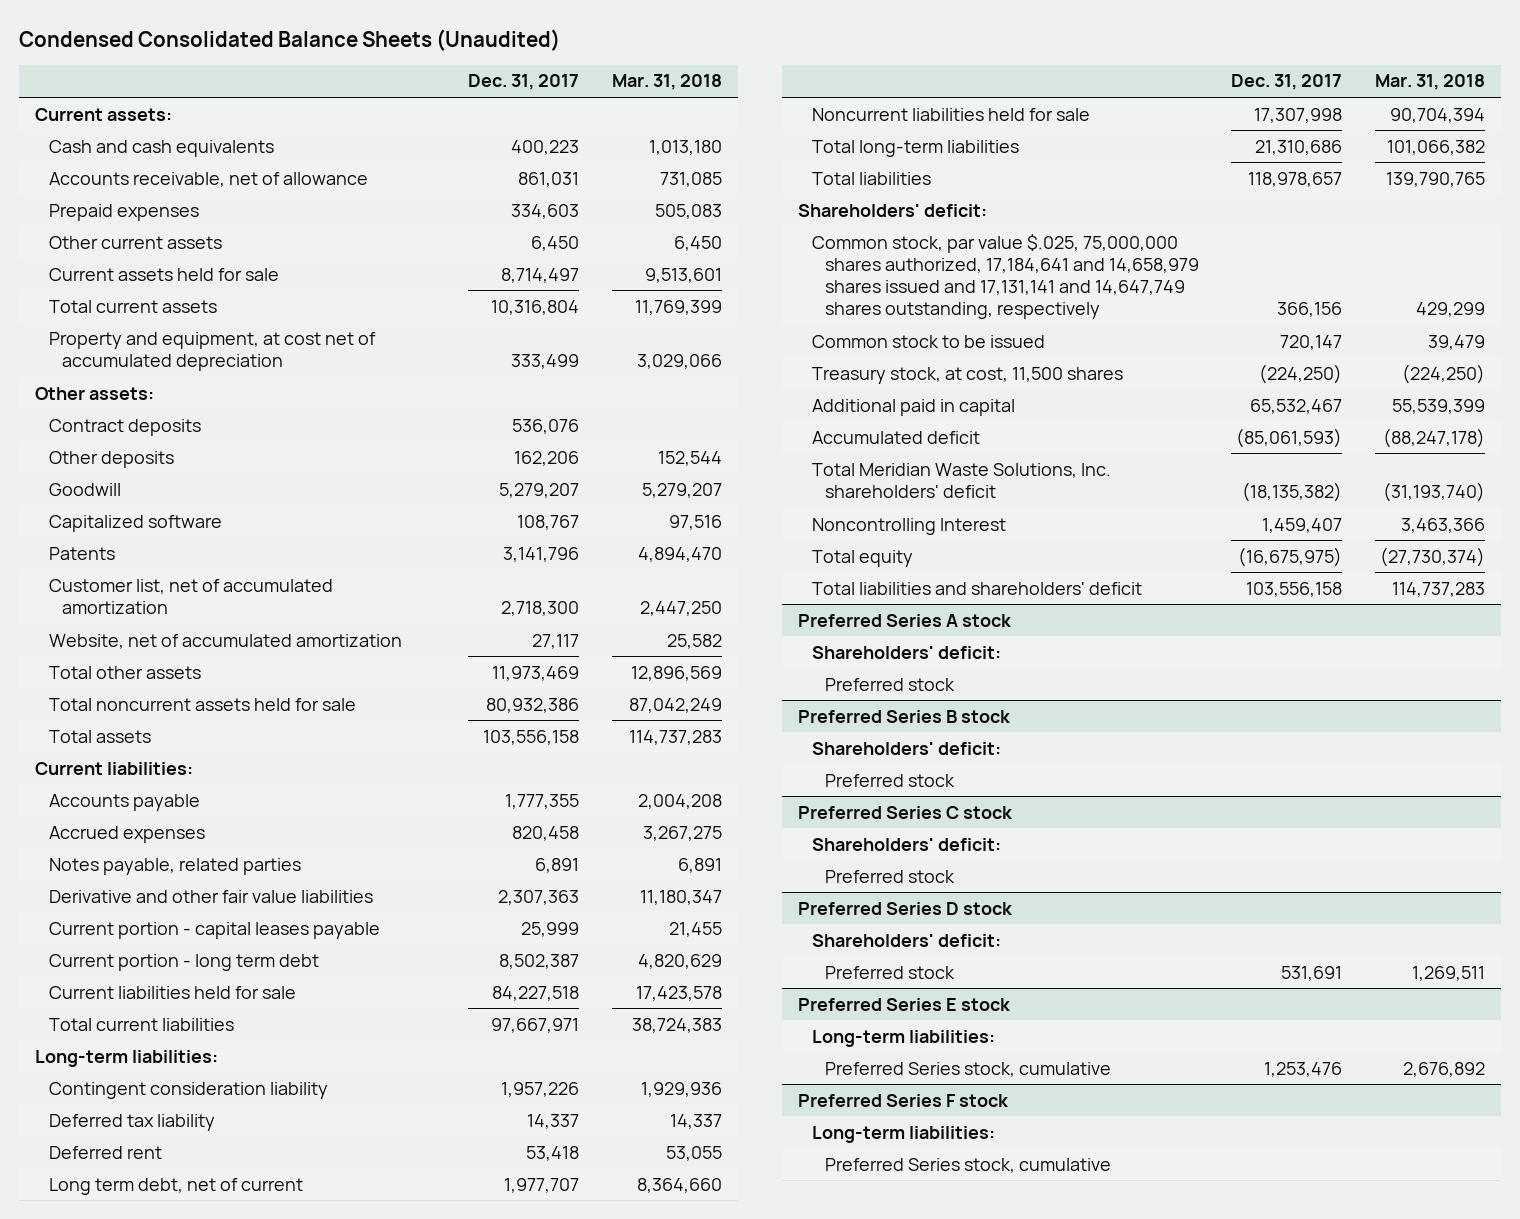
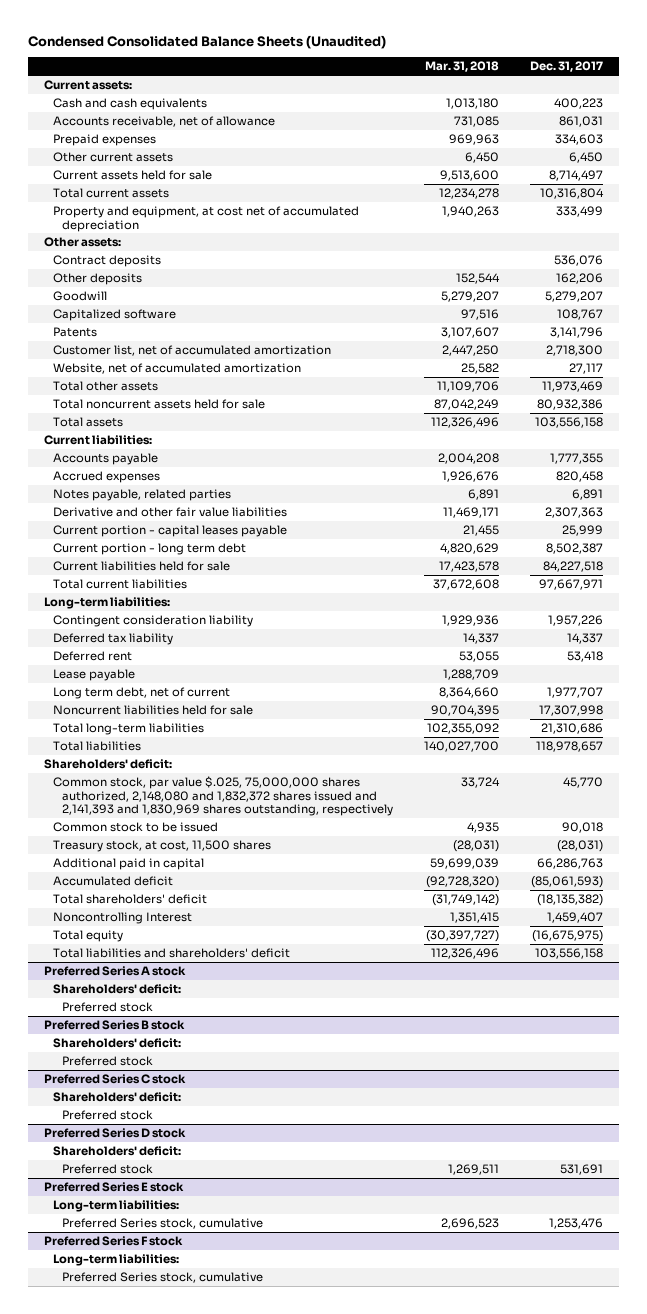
[654,203,722,219] 505,083 -> [448,133,499,145] 969,963
[644,267,722,283] 9,513,601 -> [439,169,499,181] 9,513,600
[634,299,722,315] 11,769,399 -> [438,187,499,199] 12,234,278
[636,353,722,369] 3,029,066 -> [441,205,499,217] 1,940,263
[637,546,722,562] 4,894,470 -> [440,326,499,338] 3,107,607
[630,665,722,681] 12,896,569 -> [436,380,499,392] 11,109,706
[628,729,722,745] 114,737,283 -> [430,416,499,428] 112,326,496
[642,825,722,841] 3,267,275 -> [441,470,499,482] 1,926,676
[639,889,722,905] 11,180,347 -> [442,506,499,518] 11,469,171
[631,1017,722,1033] 38,724,383 -> [432,578,499,590] 37,672,608
none -> [52,668,135,681] Lease payable
[1389,107,1485,123] 90,704,394 -> [430,704,499,716] 90,704,395
[1386,139,1485,155] 101,066,382 -> [426,722,499,734] 102,355,092
[1385,171,1485,187] 139,790,765 -> [423,740,499,752] 140,027,700
[811,233,1199,320] Common stock, par value $.025, 75,000,000 shares authorized, 17,184,641 and 14,658,979 shares issued and 17,131,141 and 14,647,749 shares outstanding, respectively -> [52,775,393,817] Common stock, par value $.025, 75,000,000 shares authorized, 2,148,080 and 1,832,372 shares issued and 2,141,393 and 1,830,969 shares outstanding, respectively
[1277,302,1343,318] 366,156 -> [563,776,604,788] 45,770
[1415,302,1485,318] 429,299 -> [460,776,500,788] 33,724
[1280,334,1343,350] 720,147 -> [562,821,604,833] 90,018
[1427,334,1485,350] 39,479 -> [466,821,499,833] 4,935
[1259,363,1343,384] (224,250) -> [557,839,604,852] (28,031)
[1401,363,1485,384] (224,250) -> [452,839,499,852] (28,031)
[1250,398,1343,414] 65,532,467 -> [537,857,604,869] 66,286,763
[1391,398,1485,414] 55,539,399 -> [429,857,499,869] 59,699,039
[1382,427,1485,448] (88,247,178) -> [425,875,499,888] (92,728,320)
[811,462,1111,498] Total Meridian Waste Solutions, Inc. shareholders' deficit -> [52,893,207,904] Total shareholders' deficit
[1382,481,1485,502] (31,193,740) -> [431,893,499,906] (31,749,142)
[1400,517,1485,533] 3,463,366 -> [449,911,499,923] 1,351,415
[1379,546,1485,567] (27,730,374) -> [425,929,499,942] (30,397,727)
[1391,581,1485,597] 114,737,283 -> [430,947,499,959] 112,326,496
[1402,1061,1485,1077] 2,676,892 -> [440,1217,499,1229] 2,696,523

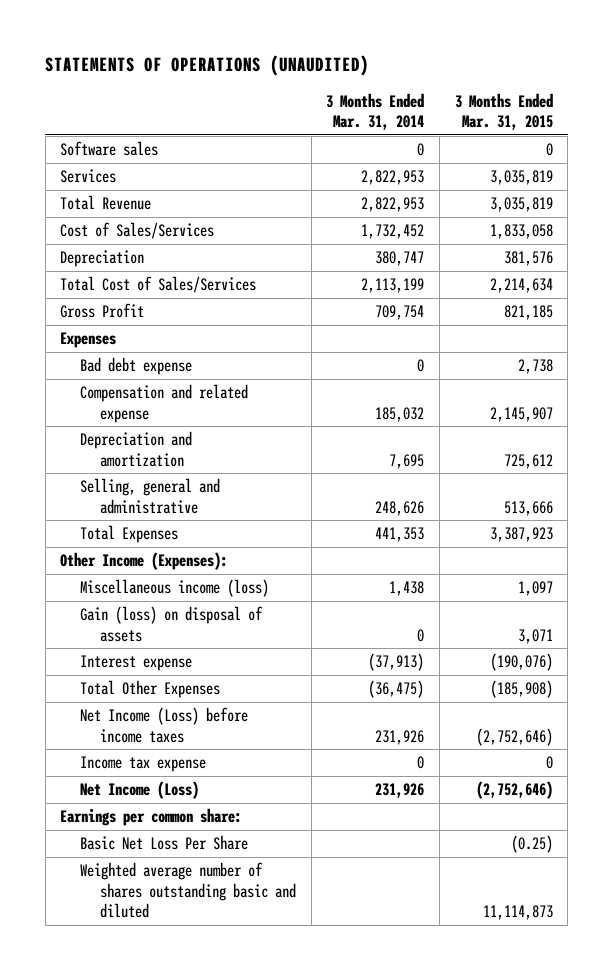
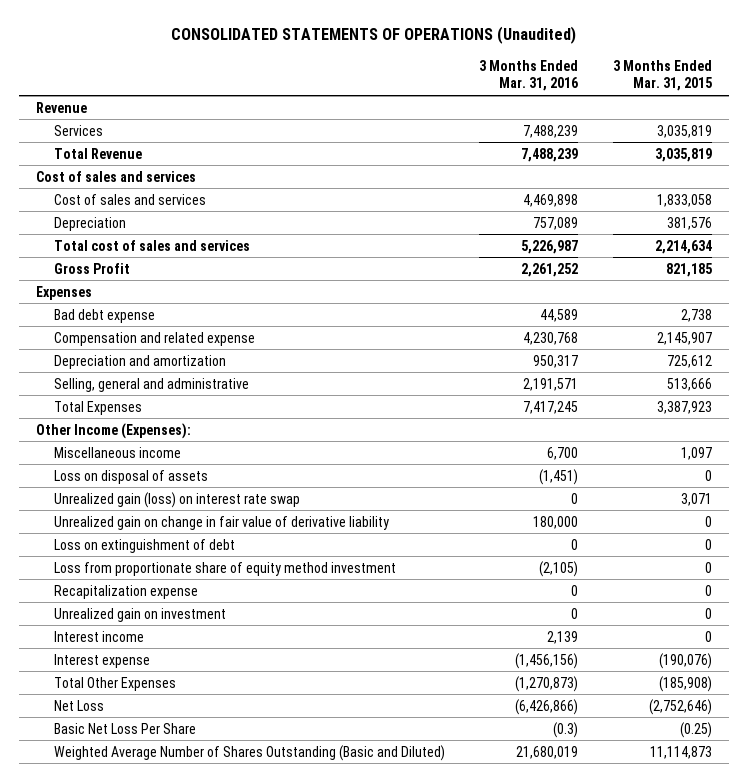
[45,54,370,76] STATEMENTS OF OPERATIONS (UNAUDITED) -> [170,26,576,45] CONSOLIDATED STATEMENTS OF OPERATIONS (Unaudited)
[326,92,425,131] 3 Months Ended Mar. 31, 2014 -> none
none -> [479,60,579,92] 3 Months Ended Mar. 31, 2016
[60,141,159,157] Software sales -> none
none -> [35,101,87,113] Revenue
none -> [35,170,196,182] Cost of sales and services
[60,222,215,240] Cost of Sales/Services -> [53,193,206,205] Cost of sales and services
[60,276,257,294] Total Cost of Sales/Services -> [53,239,250,251] Total cost of sales and services
[80,579,270,598] Miscellaneous income (loss) -> [53,446,181,458] Miscellaneous income
[80,606,264,642] Gain (loss) on disposal of assets -> [53,469,208,484] Loss on disposal of assets
[517,628,553,644] 3,071 -> [704,469,712,481] 0
none -> [53,491,300,508] Unrealized gain (loss) on interest rate swap
none -> [53,515,389,530] Unrealized gain on change in fair value of derivative liability
none -> [53,538,235,553] Loss on extinguishment of debt
none -> [53,561,396,576] Loss from proportionate share of equity method investment
none -> [53,584,198,599] Recapitalization expense
none -> [53,607,226,622] Unrealized gain on investment
none -> [53,630,144,642] Interest income
[80,707,249,743] Net Income (Loss) before income taxes -> none
[80,756,207,773] Income tax expense -> none
[60,808,243,827] Earnings per common share: -> none
[80,781,200,800] Net Income (Loss) -> [53,699,104,711] Net Loss
[80,862,296,919] Weighted average number of shares outstanding basic and diluted -> [53,744,445,761] Weighted Average Number of Shares Outstanding (Basic and Diluted)

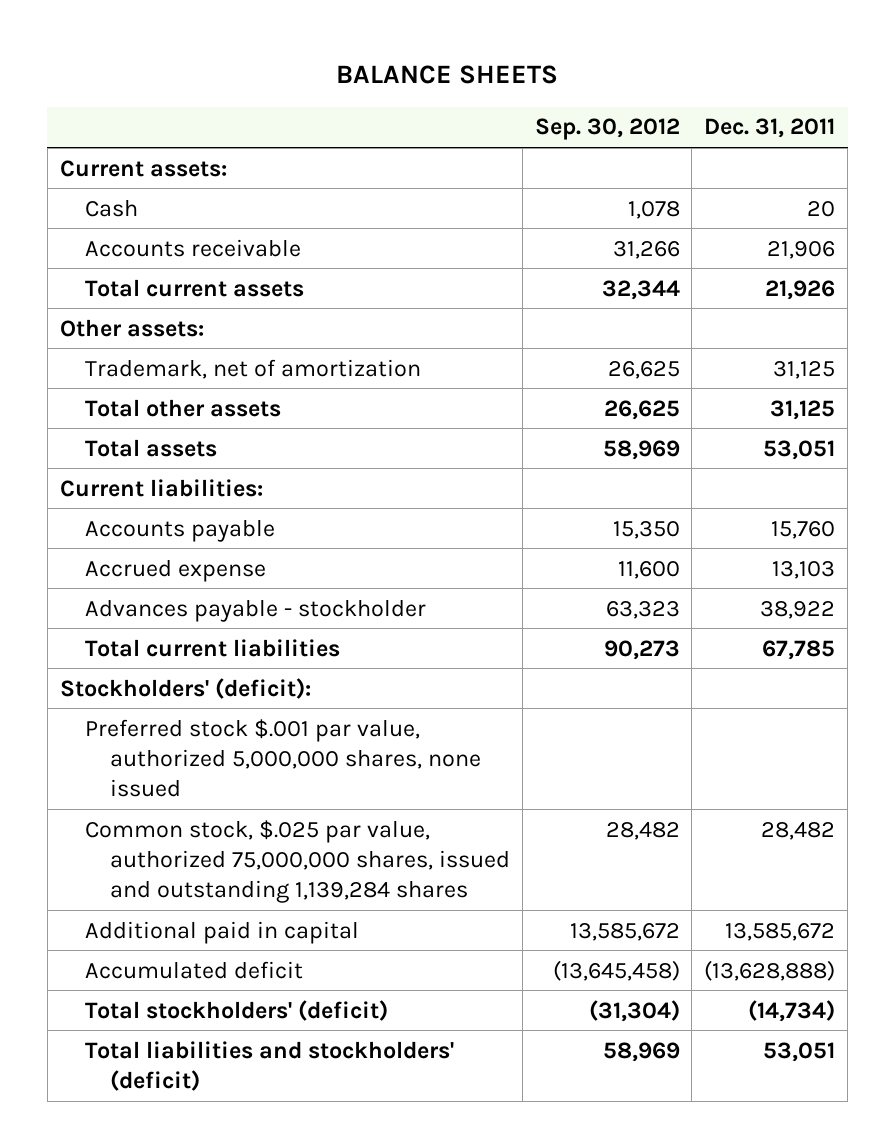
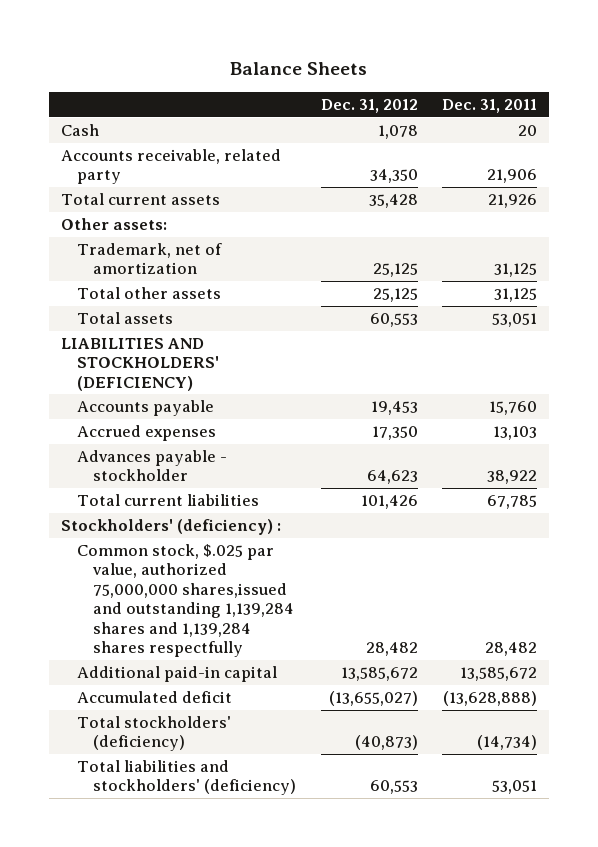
[336,65,559,85] BALANCE SHEETS -> [230,62,368,76] Balance Sheets
[534,118,680,141] Sep. 30, 2012 -> none
none -> [320,99,418,114] Dec. 31, 2012
[59,159,227,177] Current assets: -> none
[84,238,301,257] Accounts receivable -> [61,149,282,185] Accounts receivable, related party
[59,478,263,497] Current liabilities: -> none
none -> [61,338,220,391] LIABILITIES AND STOCKHOLDERS' (DEFICIENCY)
[84,558,266,582] Accrued expense -> [77,425,217,442] Accrued expenses
[59,677,311,699] Stockholders' (deficit): -> none
[84,718,481,797] Preferred stock $.001 par value, authorized 5,000,000 shares, none issued -> none
none -> [61,519,282,536] Stockholders' (deficiency) :
[84,819,510,903] Common stock, $.025 par value, authorized 75,000,000 shares, issued and outstanding 1,139,284 shares -> [77,544,295,658] Common stock, $.025 par value, authorized 75,000,000 shares,issued and outstanding 1,139,284 shares and 1,139,284 shares respectfully
[84,920,359,944] Additional paid in capital -> [77,666,278,683] Additional paid-in capital
[84,999,388,1021] Total stockholders' (deficit) -> [77,716,232,752] Total stockholders' (deficiency)
[84,1040,454,1091] Total liabilities and stockholders' (deficit) -> [77,760,297,796] Total liabilities and stockholders' (deficiency)

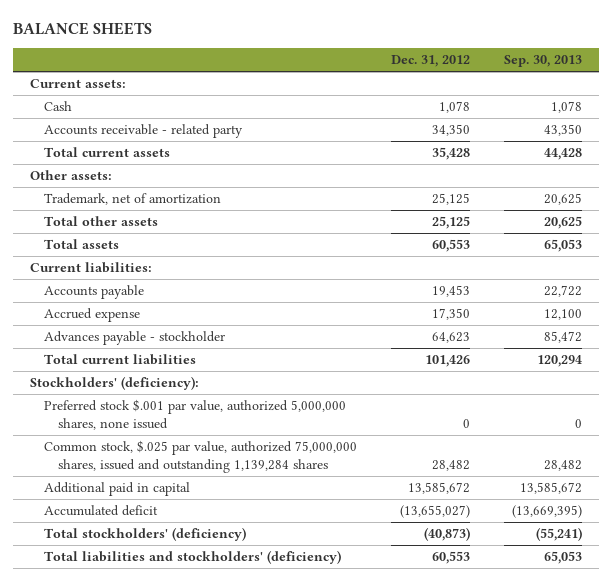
[230,62,368,76] Balance Sheets -> [12,22,152,36] BALANCE SHEETS
[441,99,537,114] Dec. 31, 2011 -> none
none -> [504,55,583,68] Sep. 30, 2013
none -> [29,78,126,88] Current assets:
[61,149,282,185] Accounts receivable, related party -> [44,123,244,138] Accounts receivable - related party
[61,338,220,391] LIABILITIES AND STOCKHOLDERS' (DEFICIENCY) -> none
none -> [29,261,152,273] Current liabilities:
[77,425,217,442] Accrued expenses -> [44,307,141,322] Accrued expense
[61,519,282,536] Stockholders' (deficiency) : -> [29,375,199,390] Stockholders' (deficiency):
none -> [44,398,347,430] Preferred stock $.001 par value, authorized 5,000,000 shares, none issued
[77,544,295,658] Common stock, $.025 par value, authorized 75,000,000 shares,issued and outstanding 1,139,284 shares and 1,139,284 shares respectfully -> [44,439,358,473] Common stock, $.025 par value, authorized 75,000,000 shares, issued and outstanding 1,139,284 shares
[77,666,278,683] Additional paid-in capital -> [44,481,191,496] Additional paid in capital

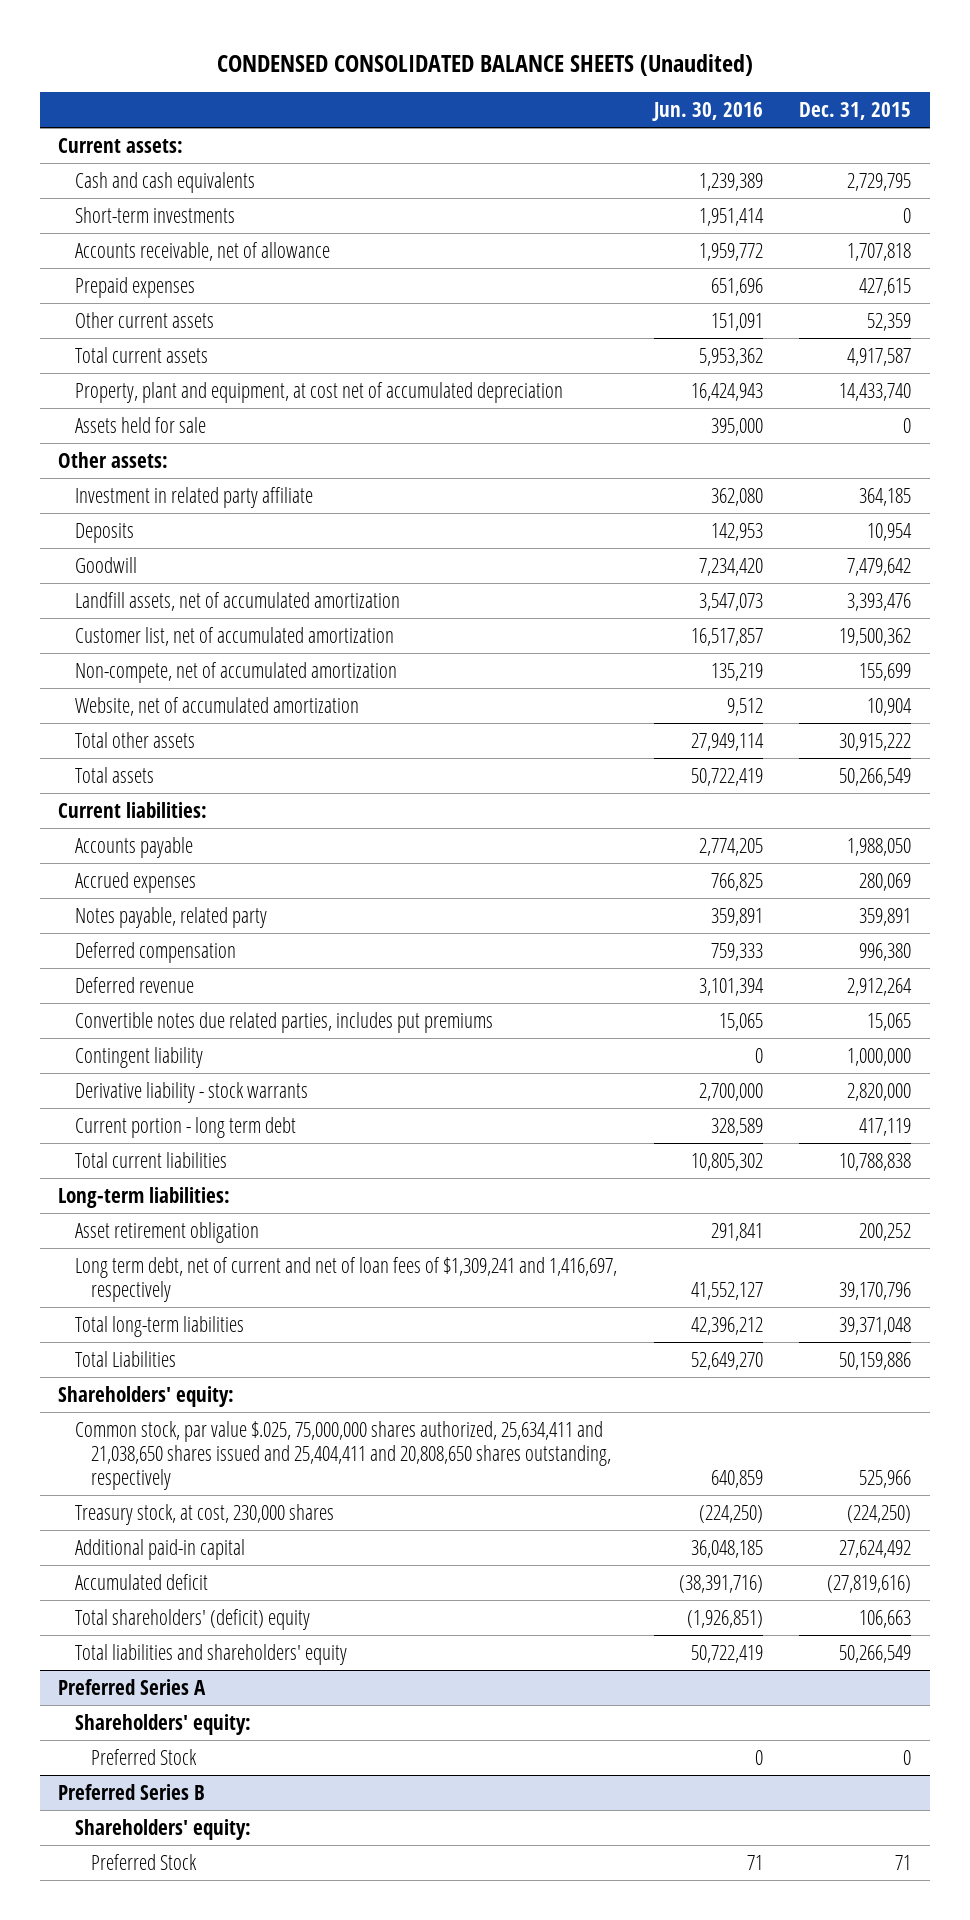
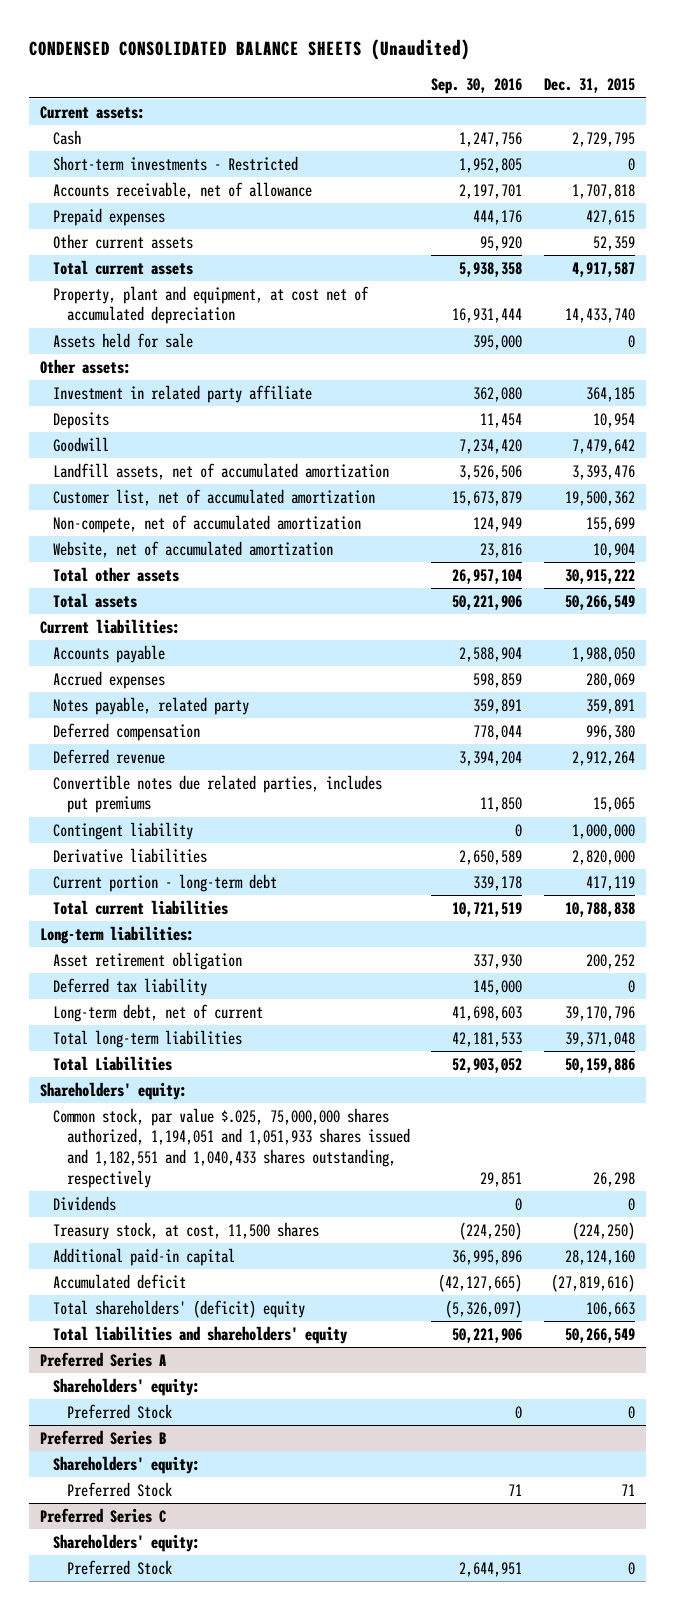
[651,102,763,122] Jun. 30, 2016 -> none
none -> [431,78,523,95] Sep. 30, 2016
[74,171,255,193] Cash and cash equivalents -> [53,129,82,145] Cash
[74,206,235,223] Short-term investments -> [53,155,299,171] Short-term investments - Restricted
[74,1081,308,1103] Derivative liability - stock warrants -> [53,847,208,863] Derivative liabilities
[74,1116,296,1138] Current portion - long term debt -> [53,873,278,892] Current portion - long-term debt
none -> [53,977,208,996] Deferred tax liability
[74,1256,617,1302] Long term debt, net of current and net of loan fees of $1,309,241 and 1,416,697, respectively -> [53,1003,264,1022] Long-term debt, net of current
[74,1420,612,1490] Common stock, par value $.025, 75,000,000 shares authorized, 25,634,411 and 21,038,650 shares issued and 25,404,411 and 20,808,650 shares outstanding, respectively -> [53,1107,410,1188] Common stock, par value $.025, 75,000,000 shares authorized, 1,194,051 and 1,051,933 shares issued and 1,182,551 and 1,040,433 shares outstanding, respectively
[859,1469,912,1488] 525,966 -> [593,1171,636,1187] 26,298
none -> [53,1195,117,1211] Dividends
[74,1503,334,1525] Treasury stock, at cost, 230,000 shares -> [53,1221,320,1240] Treasury stock, at cost, 11,500 shares
[839,1539,912,1558] 27,624,492 -> [565,1249,636,1265] 28,124,160
none -> [40,1507,167,1523] Preferred Series C
none -> [53,1533,201,1552] Shareholders' equity:
none -> [66,1559,172,1575] Preferred Stock

